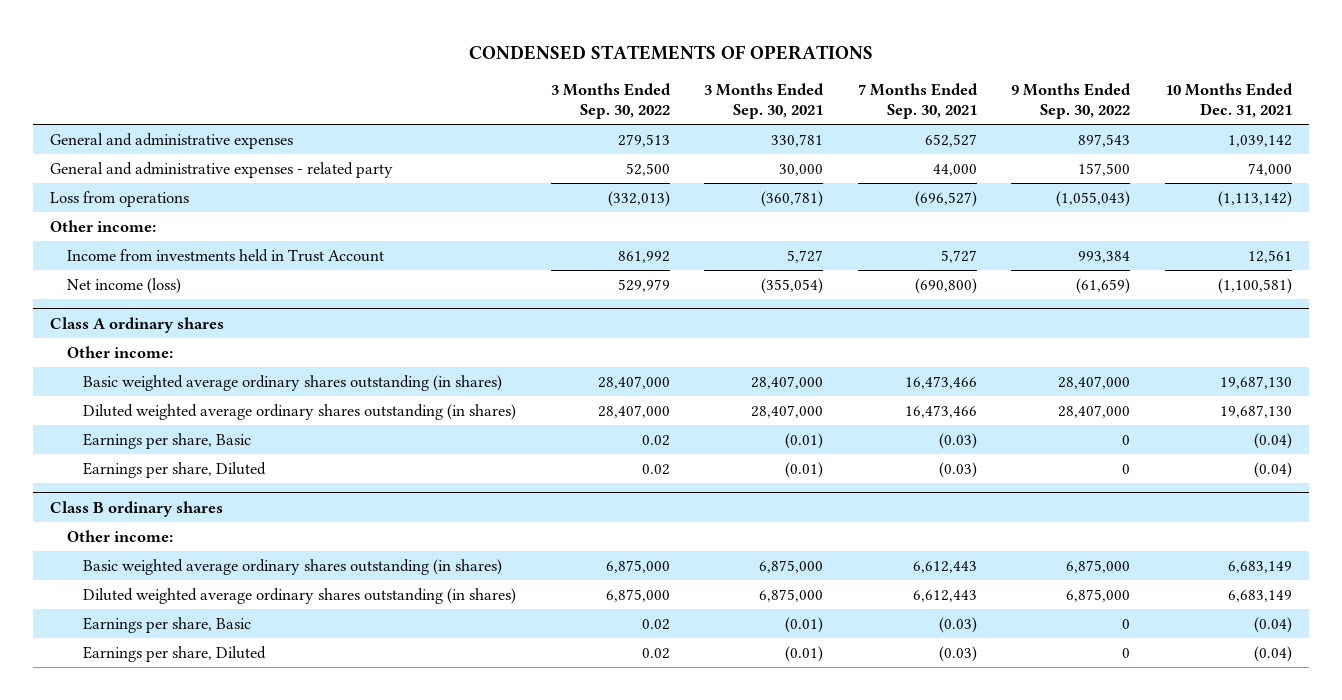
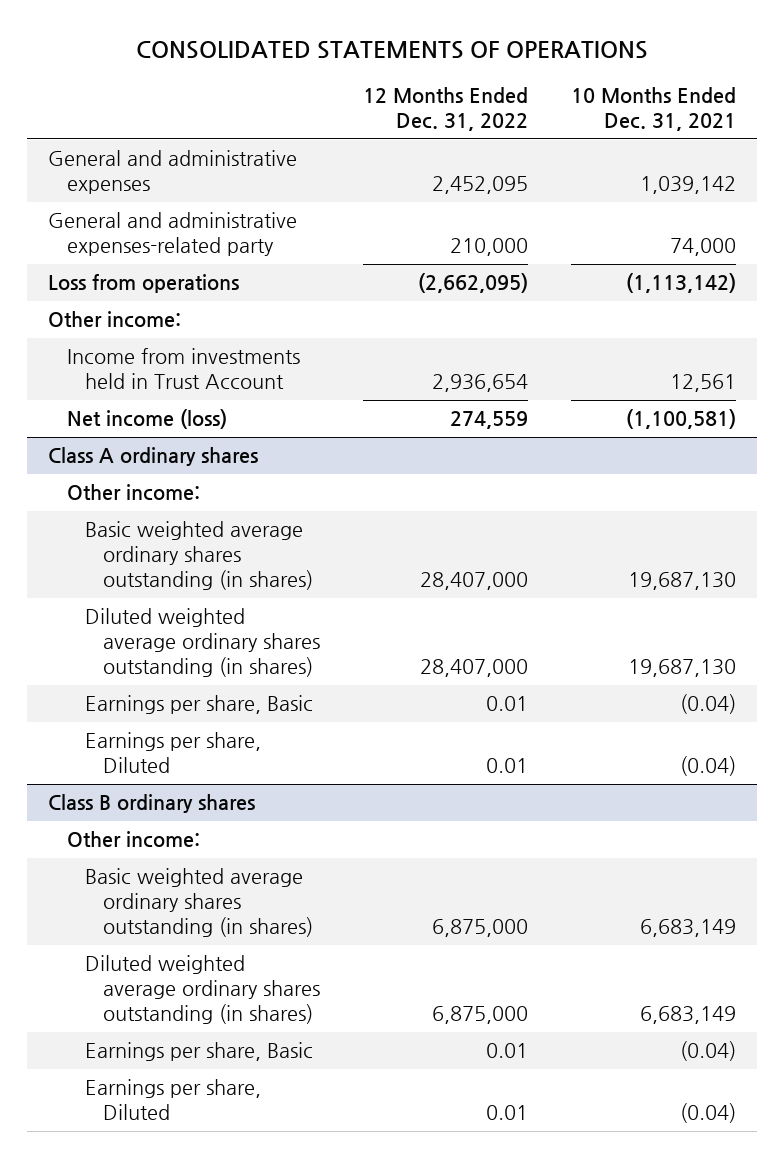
[469,44,874,60] CONDENSED STATEMENTS OF OPERATIONS -> [136,41,649,60] CONSOLIDATED STATEMENTS OF OPERATIONS
[550,83,671,119] 3 Months Ended Sep. 30, 2022 -> none
[704,83,825,119] 3 Months Ended Sep. 30, 2021 -> none
[857,83,978,119] 7 Months Ended Sep. 30, 2021 -> none
[1011,83,1132,119] 9 Months Ended Sep. 30, 2022 -> none
none -> [363,87,529,132] 12 Months Ended Dec. 31, 2022
[50,162,394,179] General and administrative expenses - related party -> [48,212,298,257] General and administrative expenses-related party

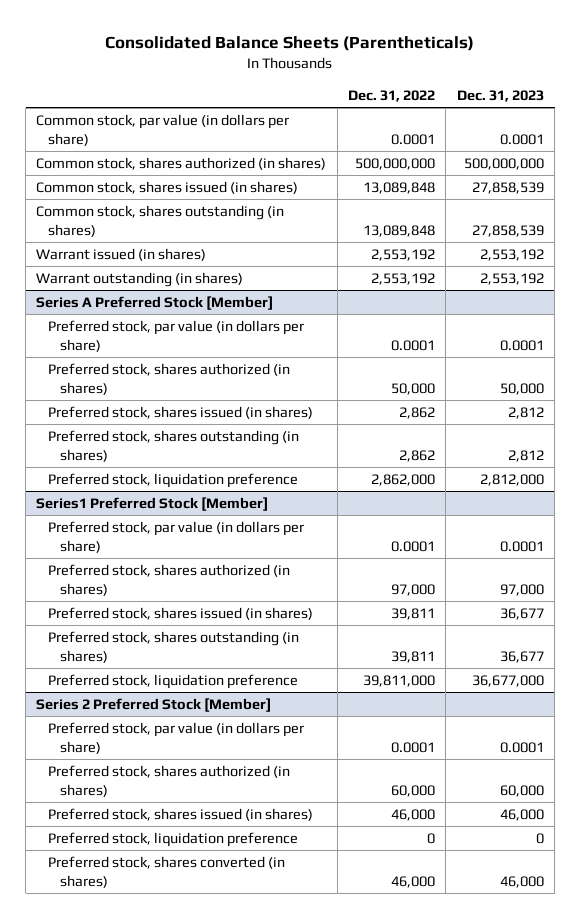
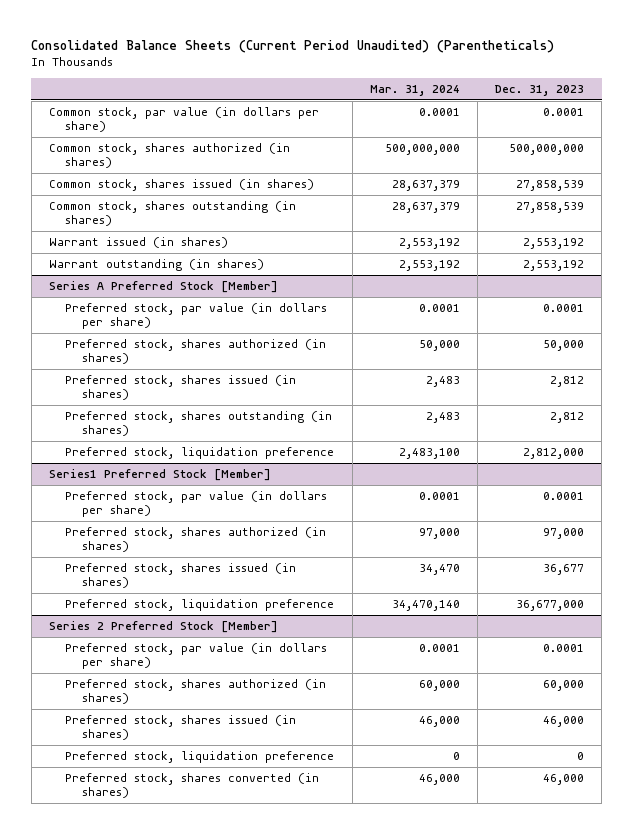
[105,36,475,52] Consolidated Balance Sheets (Parentheticals) -> [31,39,555,53] Consolidated Balance Sheets (Current Period Unaudited) (Parentheticals)
[348,89,436,102] Dec. 31, 2022 -> none
none -> [369,85,460,97] Mar. 31, 2024
[48,630,300,663] Preferred stock, shares outstanding (in shares) -> none

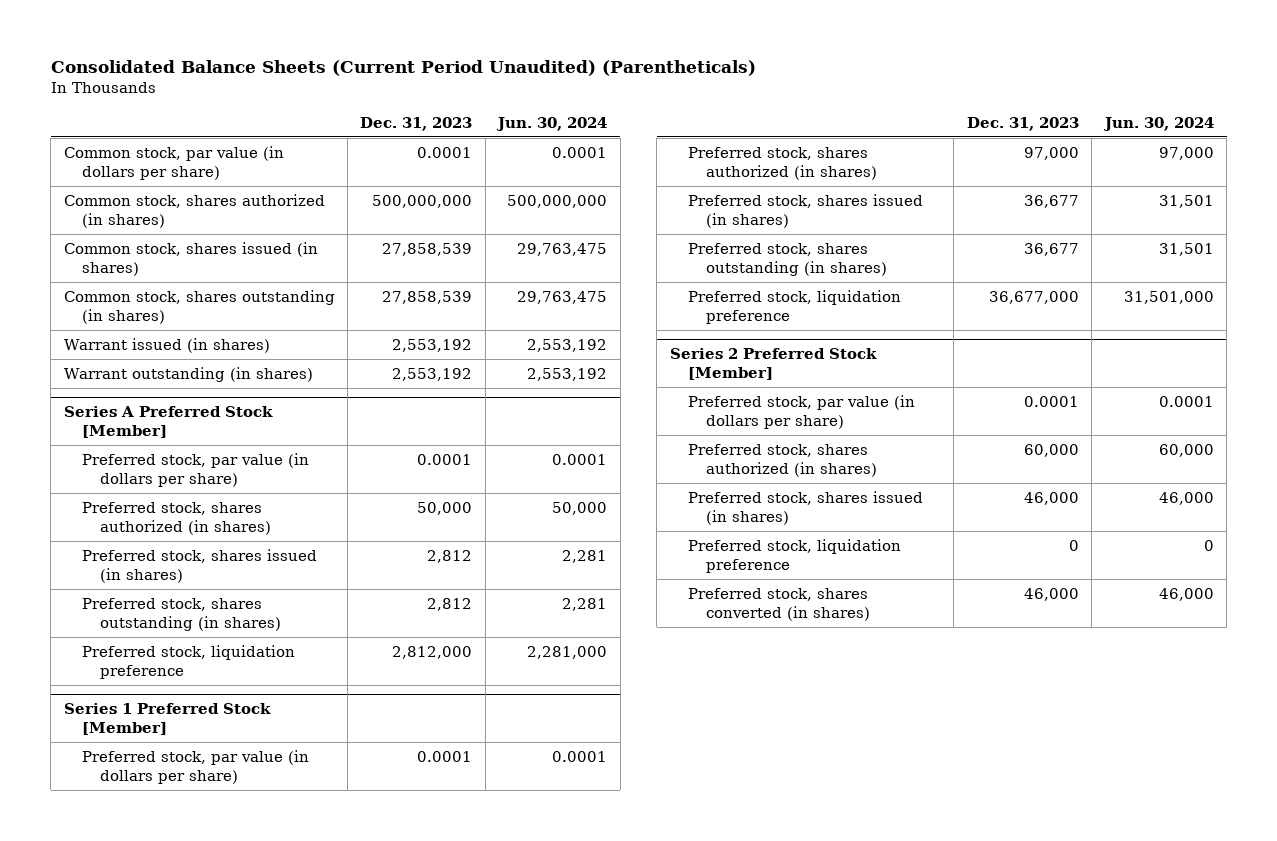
[369,85,460,97] Mar. 31, 2024 -> none
none -> [496,116,608,131] Jun. 30, 2024
[49,469,272,482] Series1 Preferred Stock [Member] -> [63,703,271,736] Series 1 Preferred Stock [Member]
none -> [688,242,888,276] Preferred stock, shares outstanding (in shares)

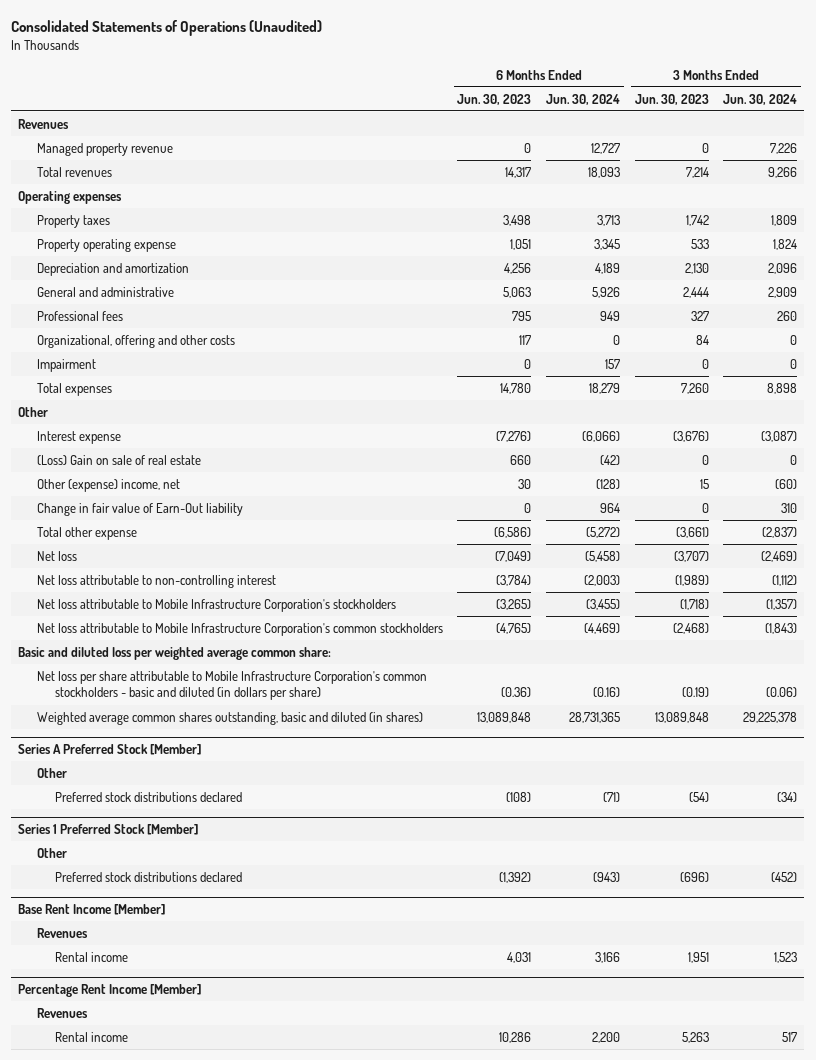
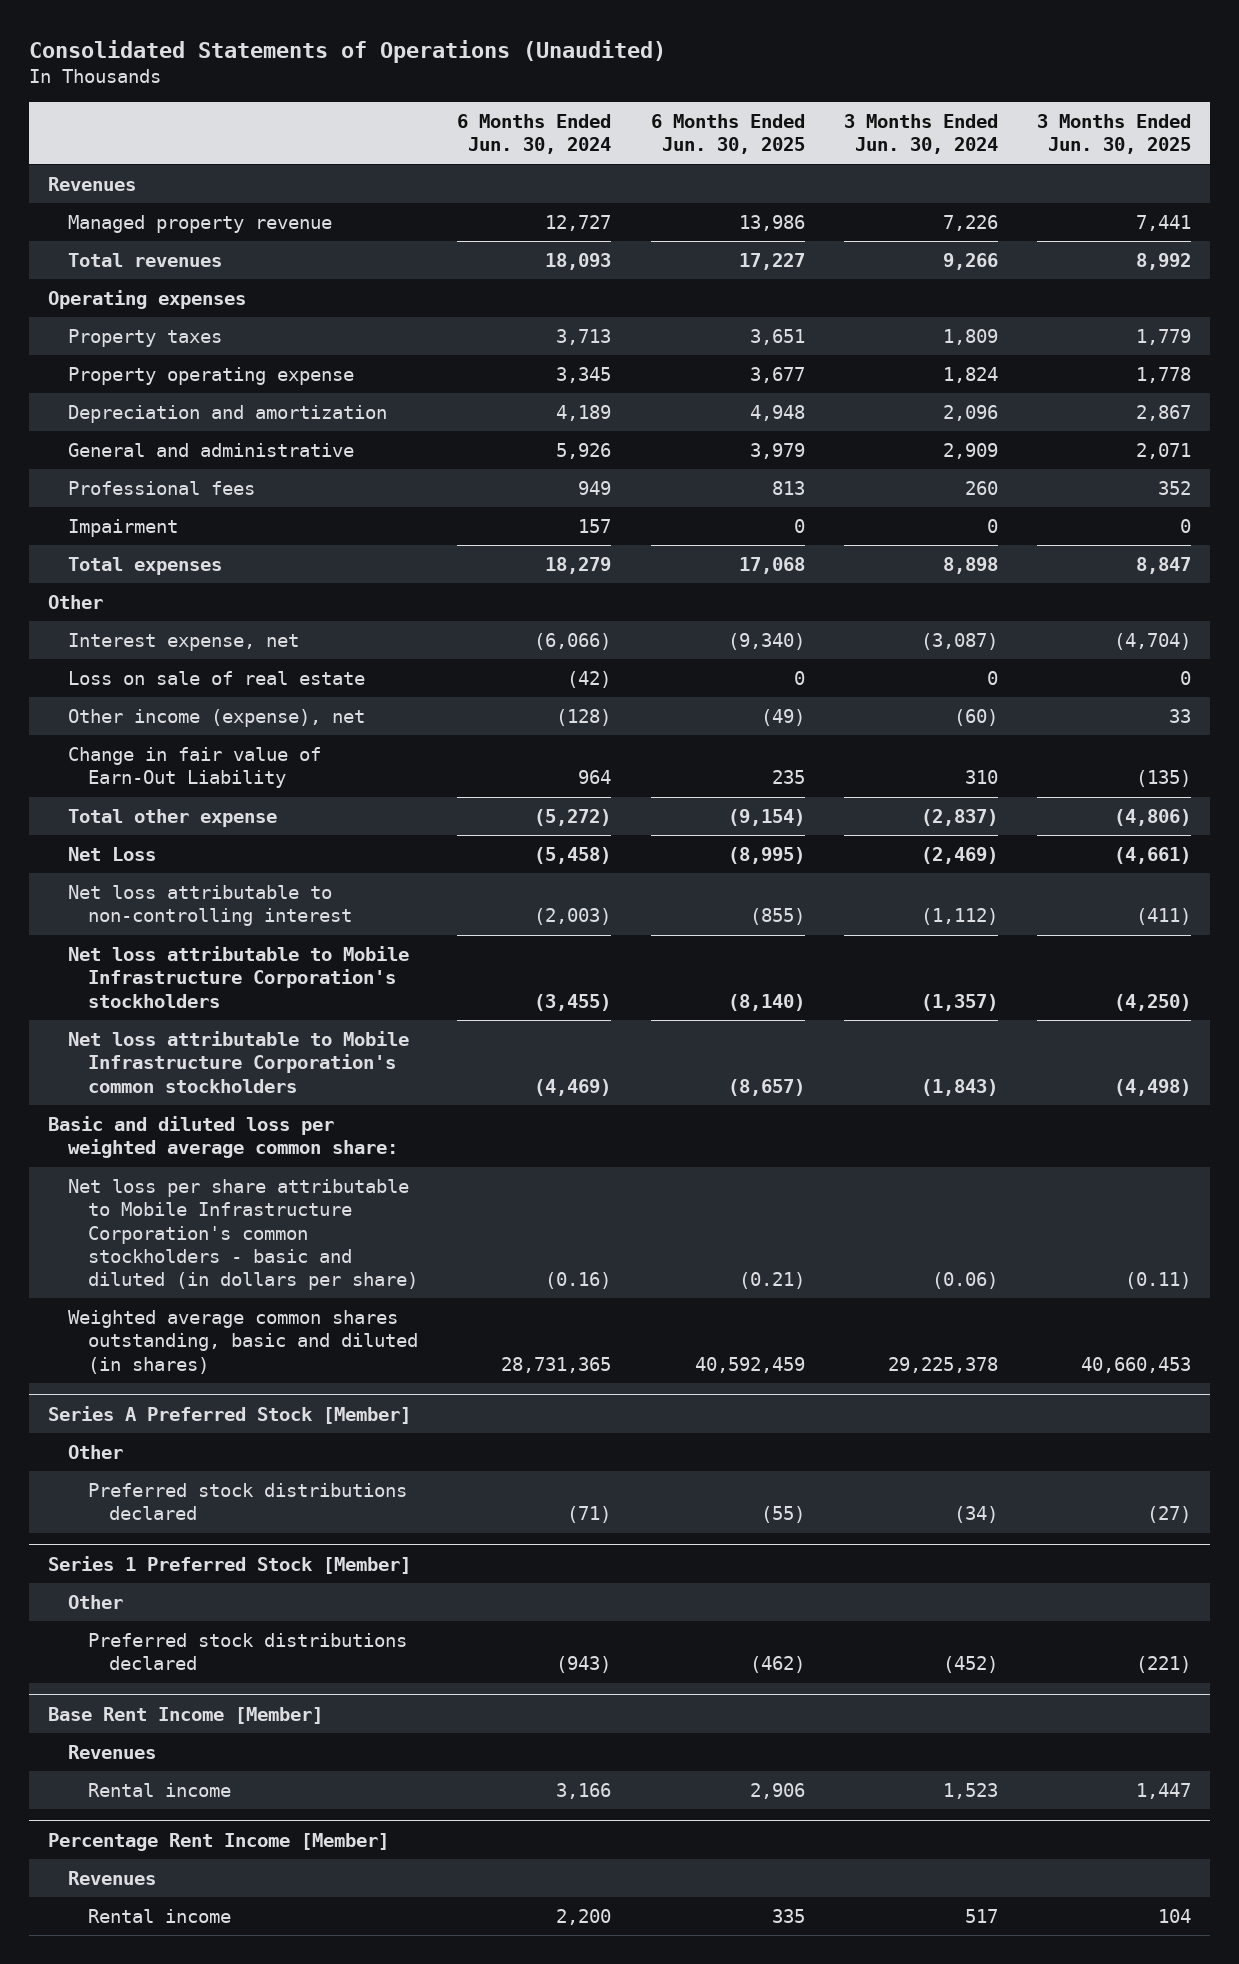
[457,93,532,105] Jun. 30, 2023 -> none
[634,93,709,105] Jun. 30, 2023 -> none
none -> [650,114,805,155] 6 Months Ended Jun. 30, 2025
none -> [1036,114,1191,155] 3 Months Ended Jun. 30, 2025
[36,334,235,348] Organizational, offering and other costs -> none
[36,430,121,444] Interest expense -> [68,633,300,652] Interest expense, net
[36,454,201,465] (Loss) Gain on sale of real estate -> [68,671,366,686] Loss on sale of real estate
[36,478,180,492] Other (expense) income, net -> [68,709,366,728] Other income (expense), net
[36,502,243,516] Change in fair value of Earn-Out liability -> [68,747,322,789] Change in fair value of Earn-Out Liability
[36,550,77,561] Net loss -> [68,847,157,862] Net Loss

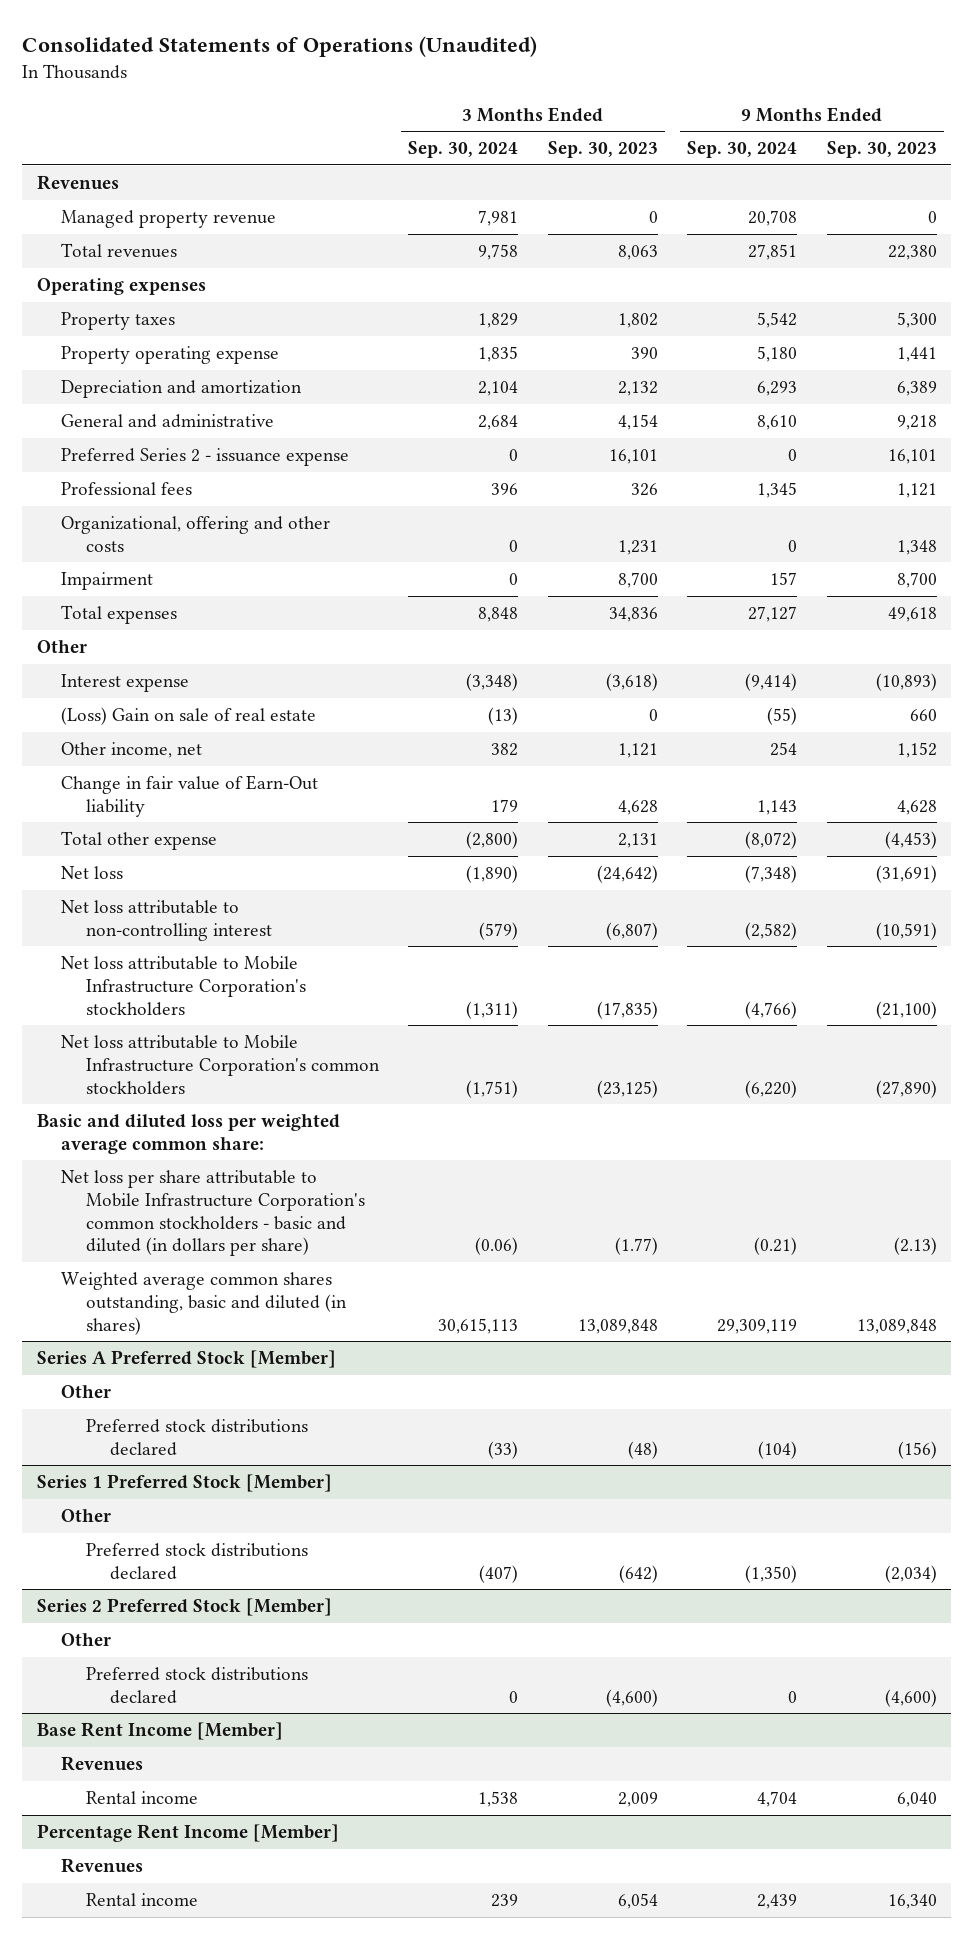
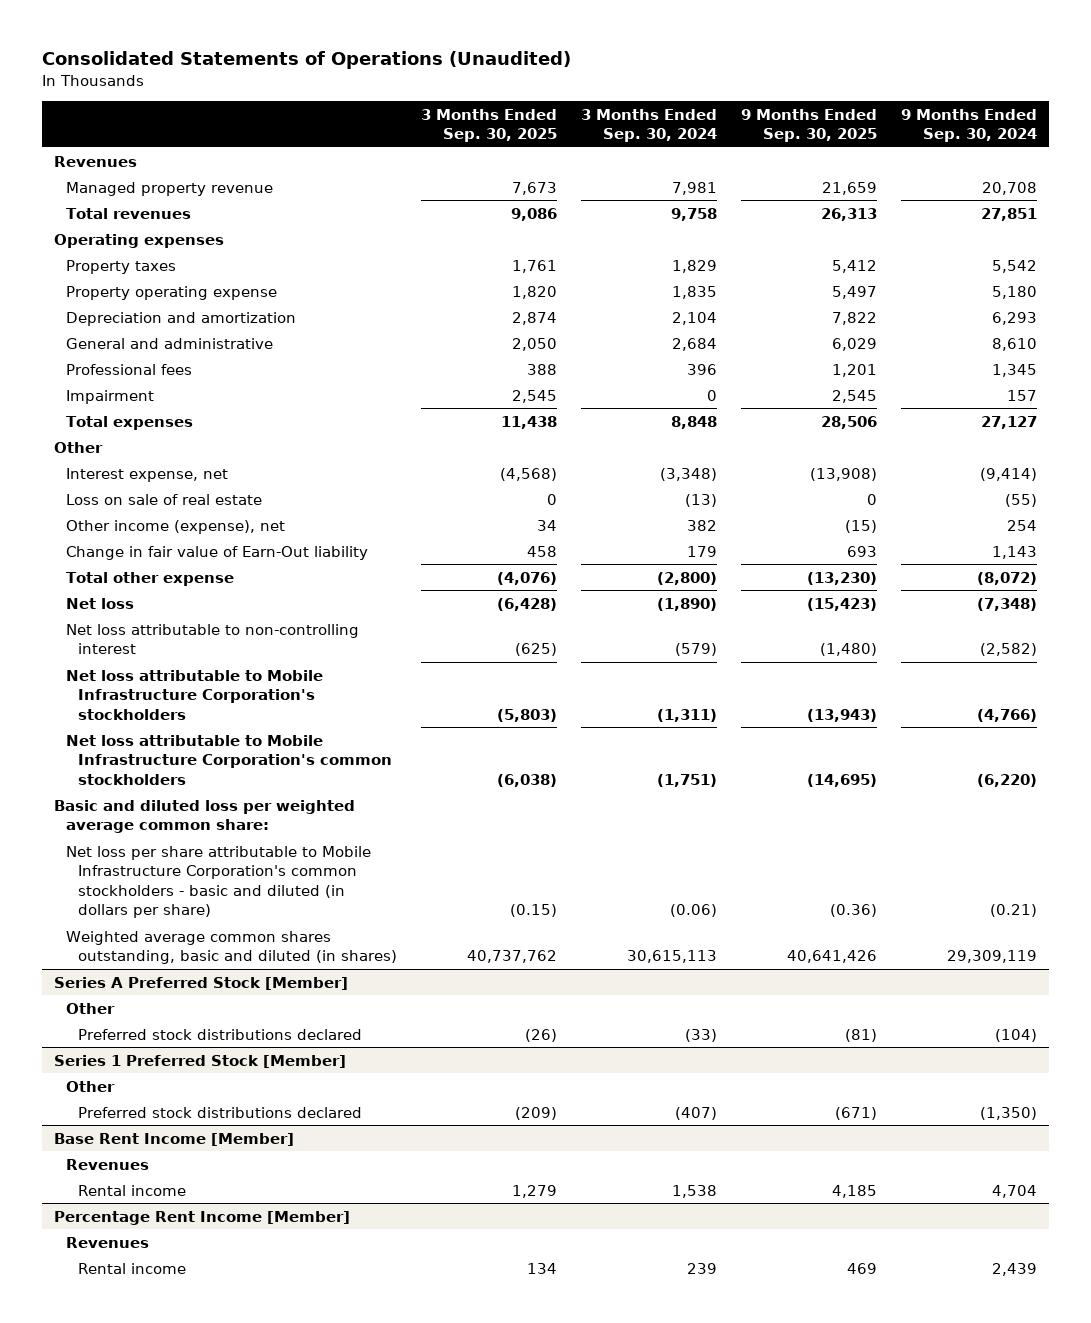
[547,141,658,159] Sep. 30, 2023 -> none
[826,141,937,159] Sep. 30, 2023 -> none
none -> [421,108,558,143] 3 Months Ended Sep. 30, 2025
none -> [741,108,878,143] 9 Months Ended Sep. 30, 2025
[61,448,350,467] Preferred Series 2 - issuance expense -> none
[61,516,331,552] Organizational, offering and other costs -> none
[61,674,190,693] Interest expense -> [65,467,228,482] Interest expense, net
[61,707,317,726] (Loss) Gain on sale of real estate -> [65,493,262,505] Loss on sale of real estate
[61,742,203,759] Other income, net -> [65,519,285,534] Other income (expense), net
[37,1598,333,1617] Series 2 Preferred Stock [Member] -> none
[61,1633,112,1647] Other -> none
[85,1667,308,1704] Preferred stock distributions declared -> none

